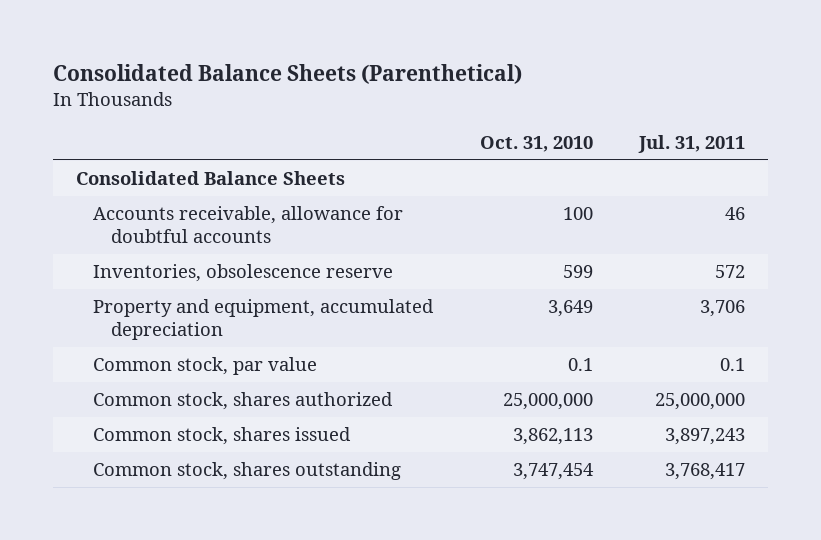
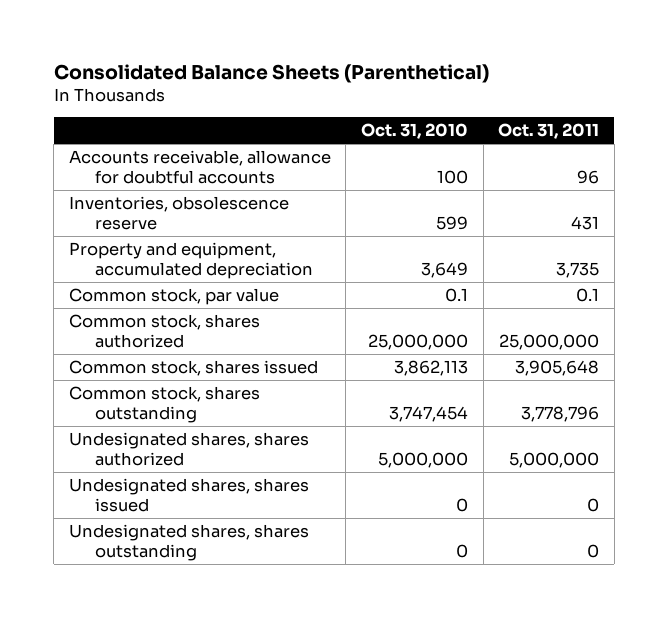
[638,134,746,153] Jul. 31, 2011 -> none
none -> [498,123,600,140] Oct. 31, 2011
[75,171,345,186] Consolidated Balance Sheets -> none
none -> [68,431,309,467] Undesignated shares, shares authorized
none -> [68,477,309,513] Undesignated shares, shares issued
none -> [68,523,309,562] Undesignated shares, shares outstanding

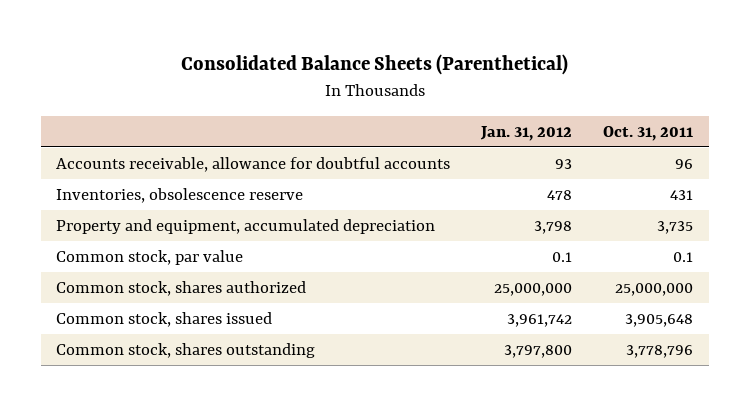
[361,123,469,140] Oct. 31, 2010 -> none
none -> [480,125,573,141] Jan. 31, 2012
[68,431,309,467] Undesignated shares, shares authorized -> none
[68,477,309,513] Undesignated shares, shares issued -> none
[68,523,309,562] Undesignated shares, shares outstanding -> none

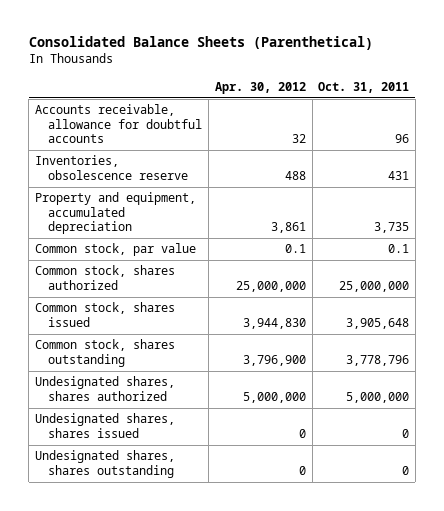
[480,125,573,141] Jan. 31, 2012 -> none
none -> [214,81,306,94] Apr. 30, 2012
none -> [34,376,175,401] Undesignated shares, shares authorized
none -> [34,413,175,438] Undesignated shares, shares issued
none -> [34,450,175,478] Undesignated shares, shares outstanding

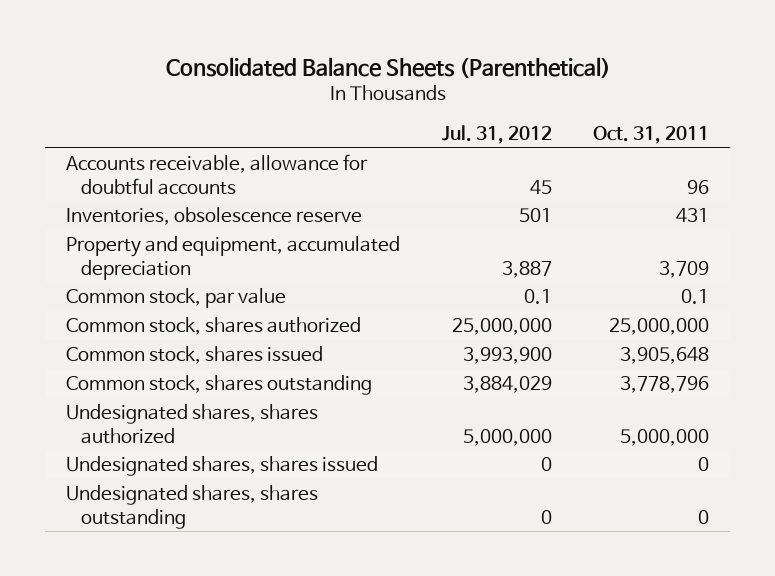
[214,81,306,94] Apr. 30, 2012 -> none
none -> [441,125,552,145] Jul. 31, 2012
[374,221,410,233] 3,735 -> [659,260,710,278] 3,709

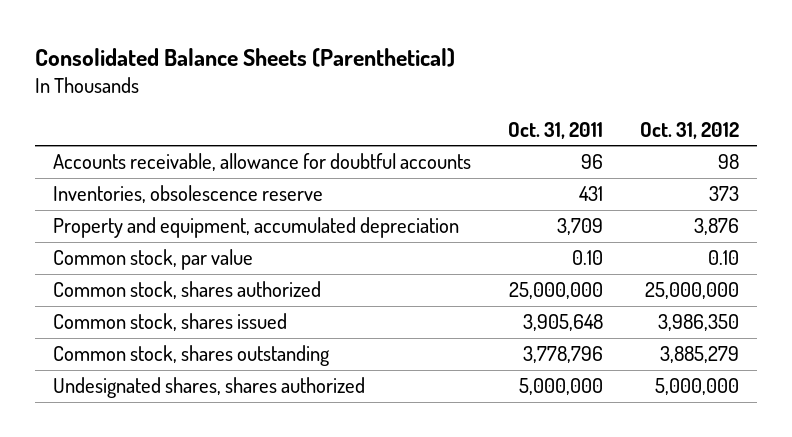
[441,125,552,145] Jul. 31, 2012 -> none
none -> [639,121,739,139] Oct. 31, 2012
[681,289,710,305] 0.1 -> [571,250,603,266] 0.10
[66,456,379,477] Undesignated shares, shares issued -> none
[66,485,319,529] Undesignated shares, shares outstanding -> none

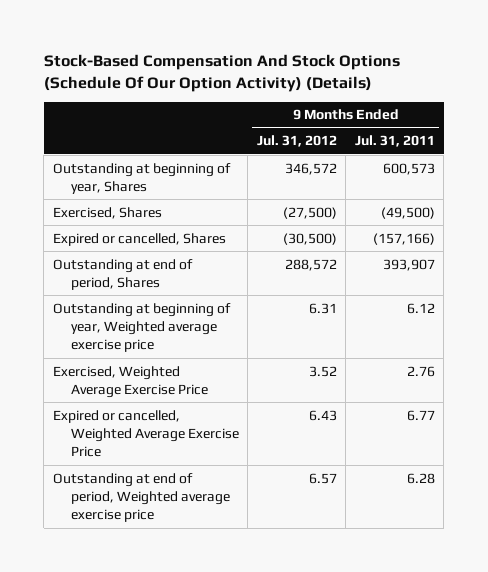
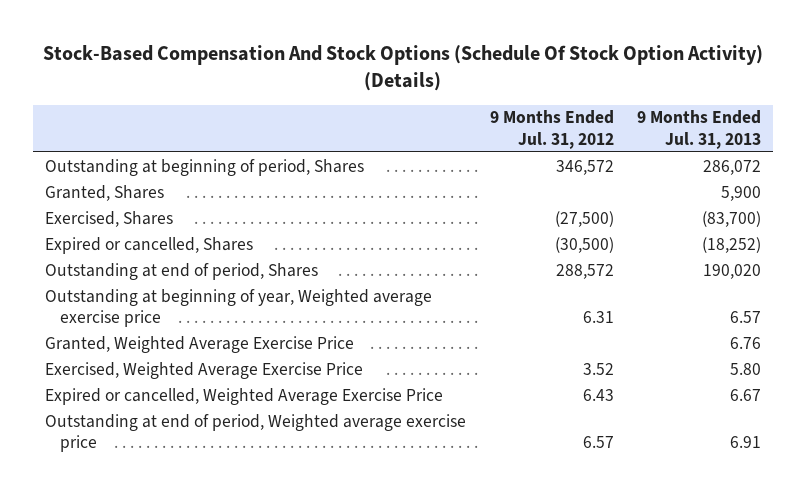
[43,53,400,92] Stock-Based Compensation And Stock Options (Schedule Of Our Option Activity) (Details) -> [43,45,764,92] Stock-Based Compensation And Stock Options (Schedule Of Stock Option Activity) (Details)
[354,135,435,148] Jul. 31, 2011 -> none
none -> [637,110,762,149] 9 Months Ended Jul. 31, 2013
[53,162,232,194] Outstanding at beginning of year, Shares -> [44,158,364,176] Outstanding at beginning of period, Shares
none -> [44,184,164,201] Granted, Shares
none -> [44,335,354,353] Granted, Weighted Average Exercise Price

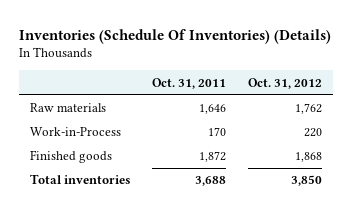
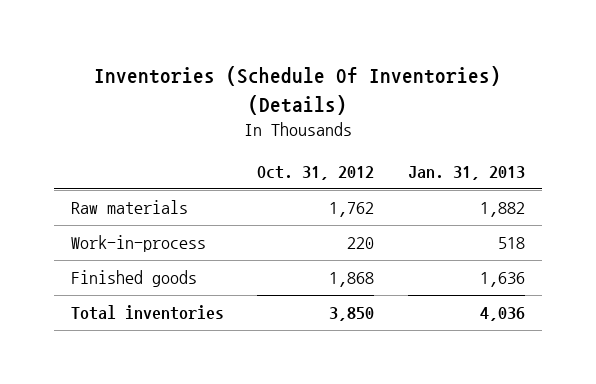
[152,77,227,89] Oct. 31, 2011 -> none
none -> [407,165,525,180] Jan. 31, 2013
[29,127,121,137] Work-in-Process -> [70,235,206,253] Work-in-process

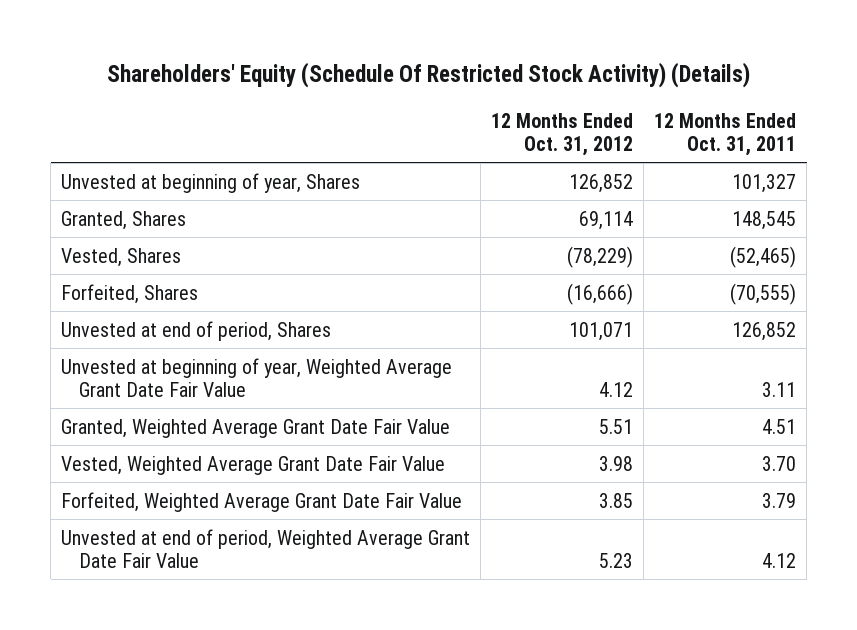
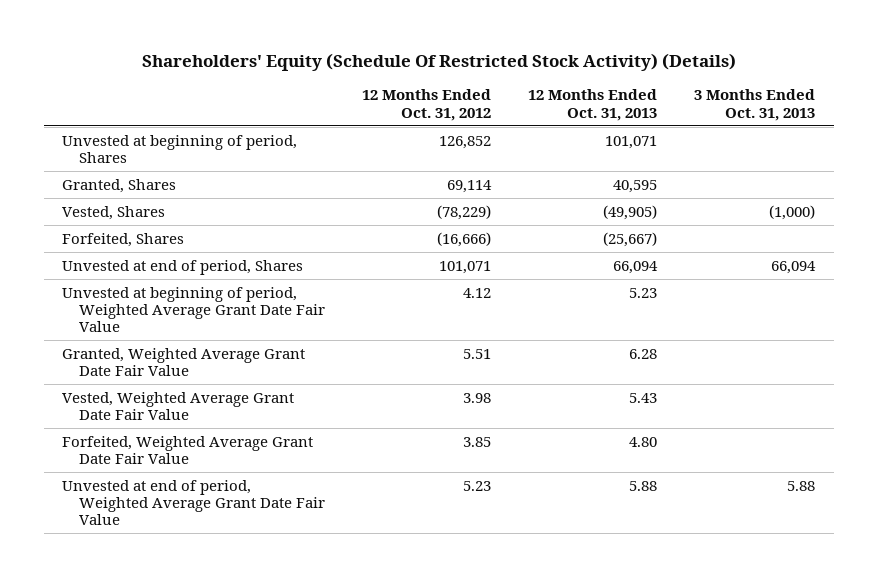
[654,112,797,156] 12 Months Ended Oct. 31, 2011 -> none
none -> [528,89,658,121] 12 Months Ended Oct. 31, 2013
none -> [694,89,816,121] 3 Months Ended Oct. 31, 2013
[61,172,361,193] Unvested at beginning of year, Shares -> [62,134,298,163] Unvested at beginning of period, Shares
[61,357,453,397] Unvested at beginning of year, Weighted Average Grant Date Fair Value -> [62,286,326,333] Unvested at beginning of period, Weighted Average Grant Date Fair Value

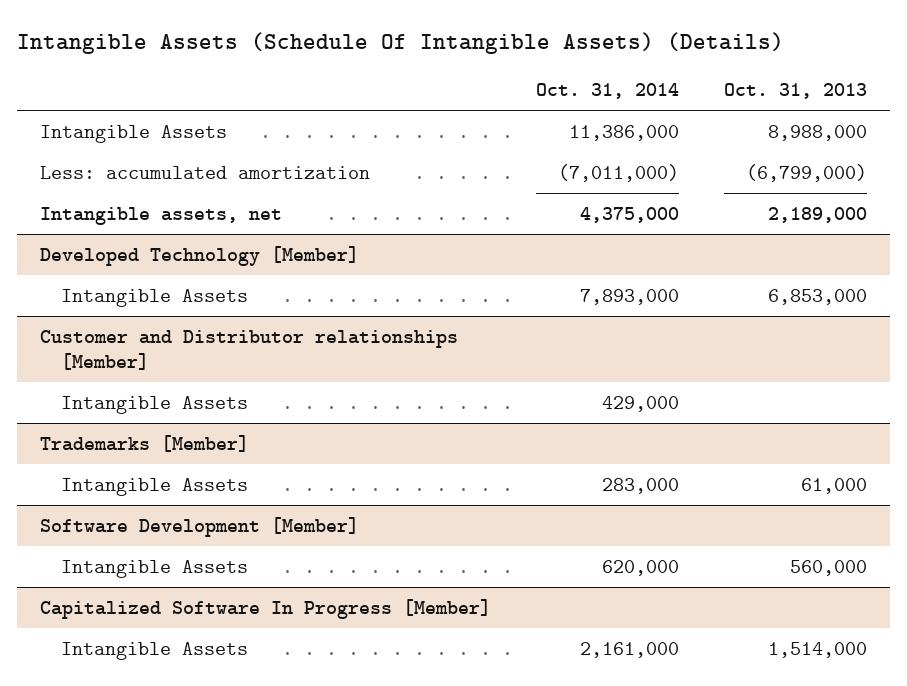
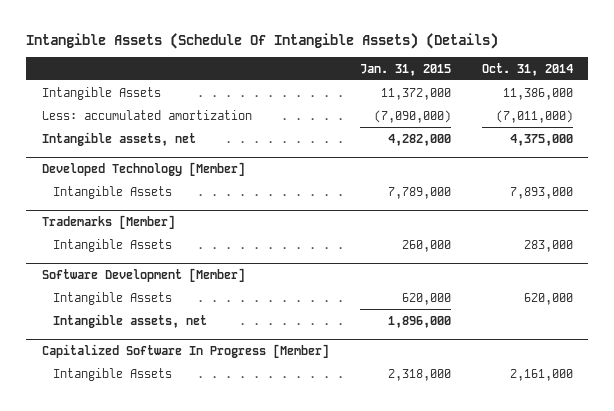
[724,83,868,100] Oct. 31, 2013 -> none
none -> [359,63,451,76] Jan. 31, 2015
[39,329,458,371] Customer and Distributor relationships [Member] -> none
[61,395,249,414] Intangible Assets -> none
none -> [53,313,208,328] Intangible assets, net

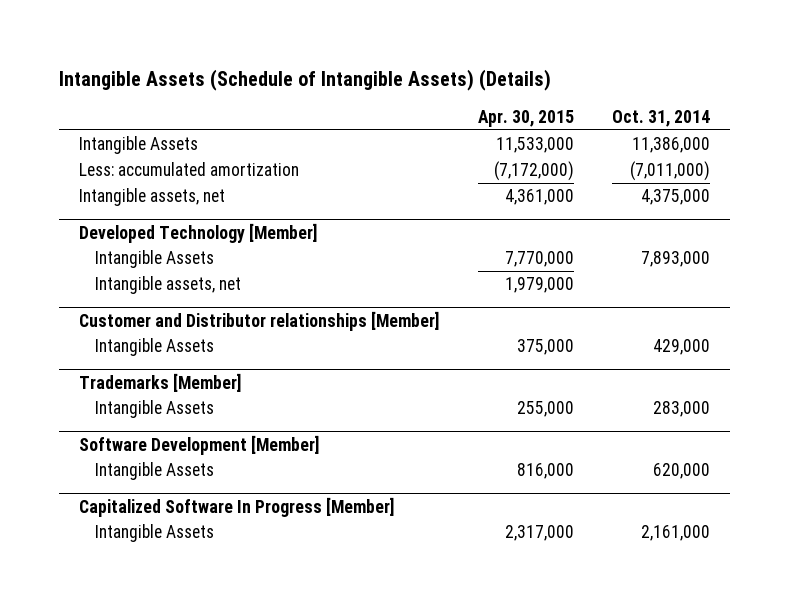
[26,33,499,50] Intangible Assets (Schedule Of Intangible Assets) (Details) -> [59,69,552,92] Intangible Assets (Schedule of Intangible Assets) (Details)
[359,63,451,76] Jan. 31, 2015 -> none
none -> [477,109,574,127] Apr. 30, 2015
none -> [94,276,241,295] Intangible assets, net
none -> [78,310,439,331] Customer and Distributor relationships [Member]
none -> [94,338,214,357] Intangible Assets
[53,313,208,328] Intangible assets, net -> none

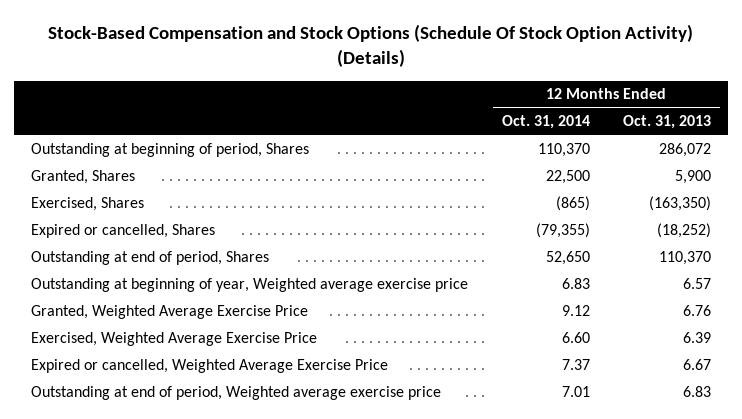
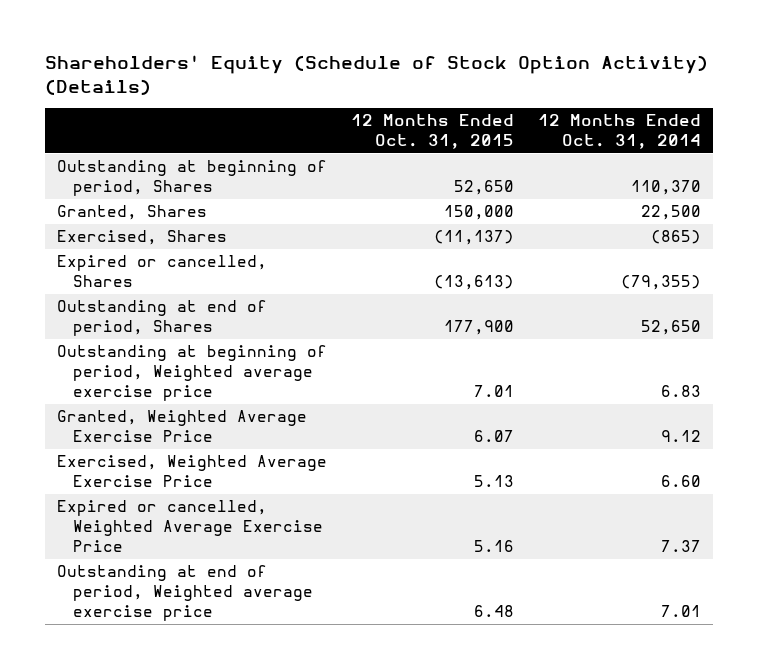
[48,24,694,68] Stock-Based Compensation and Stock Options (Schedule Of Stock Option Activity) (Details) -> [45,55,709,95] Shareholders' Equity (Schedule of Stock Option Activity) (Details)
[623,114,712,129] Oct. 31, 2013 -> none
none -> [350,114,514,150] 12 Months Ended Oct. 31, 2015
[31,277,469,292] Outstanding at beginning of year, Weighted average exercise price -> [57,345,328,401] Outstanding at beginning of period, Weighted average exercise price

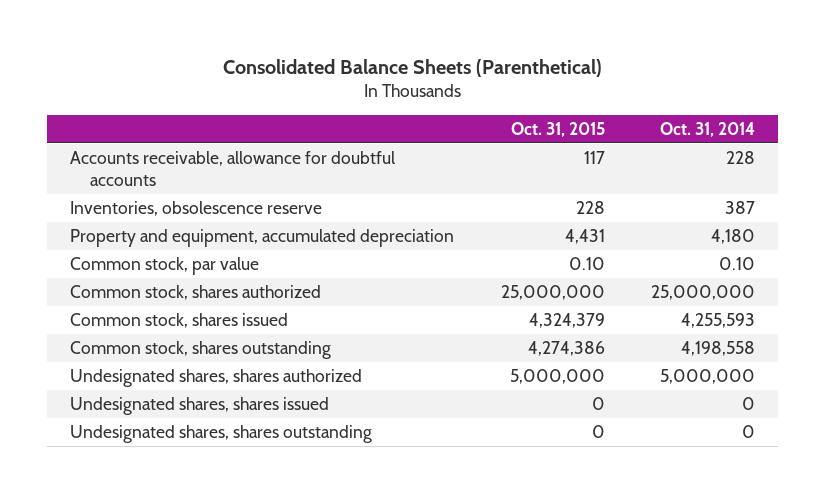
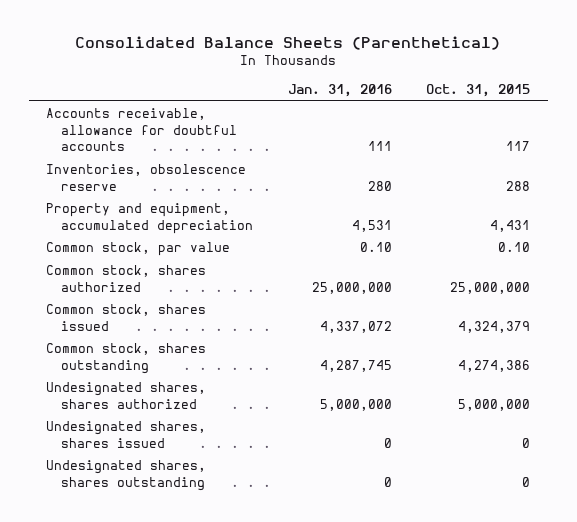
[660,121,756,137] Oct. 31, 2014 -> none
none -> [287,83,392,97] Jan. 31, 2016
[575,201,605,215] 228 -> [506,180,531,191] 288

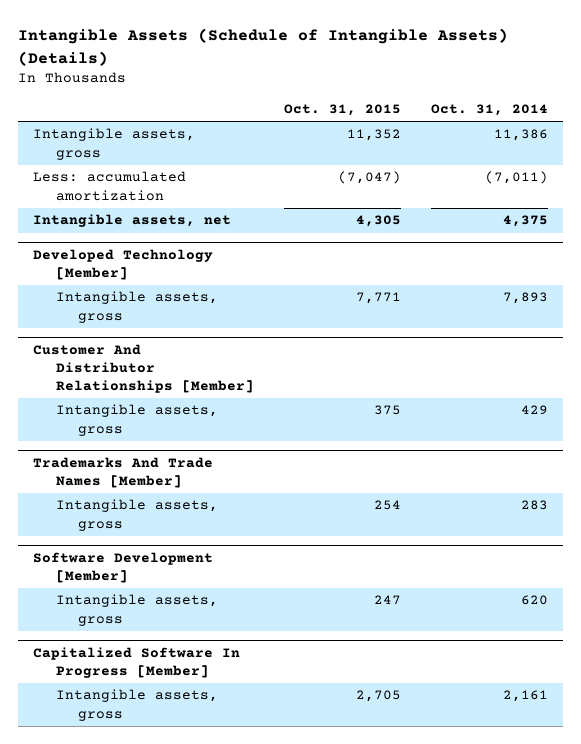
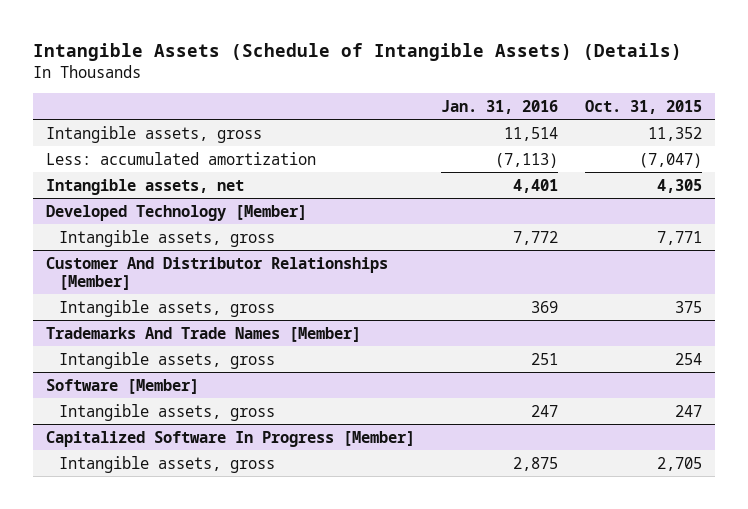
[431,104,549,117] Oct. 31, 2014 -> none
none -> [441,99,559,114] Jan. 31, 2016
[32,551,213,583] Software Development [Member] -> [46,378,200,394] Software [Member]

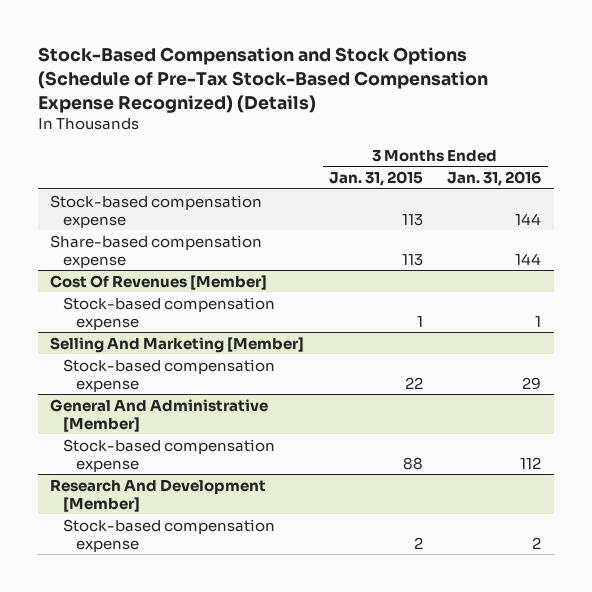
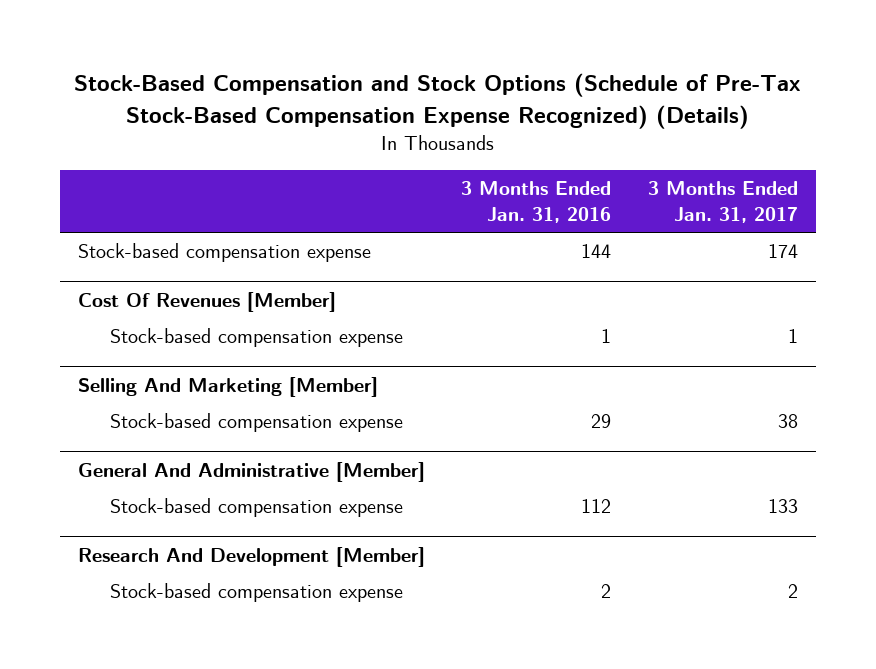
[328,170,423,186] Jan. 31, 2015 -> none
none -> [647,181,798,224] 3 Months Ended Jan. 31, 2017
[50,234,263,268] Share-based compensation expense -> none

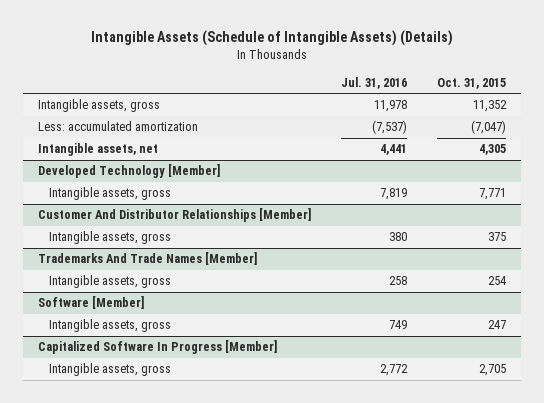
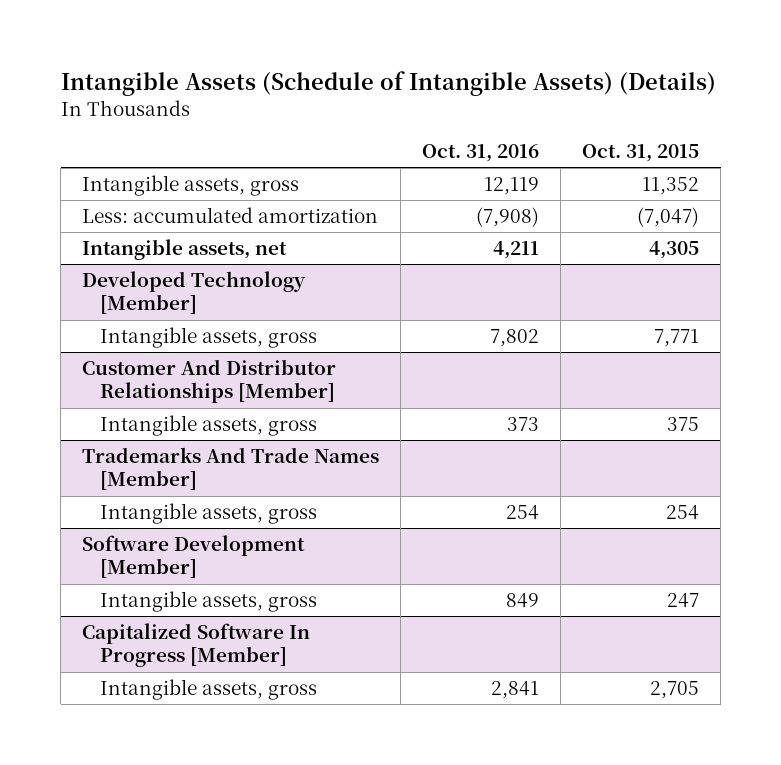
[341,76,408,89] Jul. 31, 2016 -> none
none -> [422,143,540,162] Oct. 31, 2016
[38,296,145,310] Software [Member] -> [82,535,306,579] Software Development [Member]

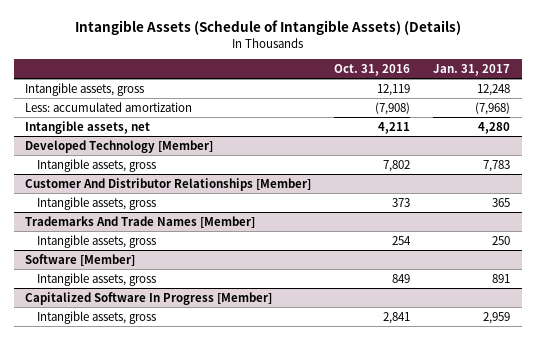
[582,143,700,162] Oct. 31, 2015 -> none
none -> [433,64,511,77] Jan. 31, 2017
[82,535,306,579] Software Development [Member] -> [25,253,136,266] Software [Member]

